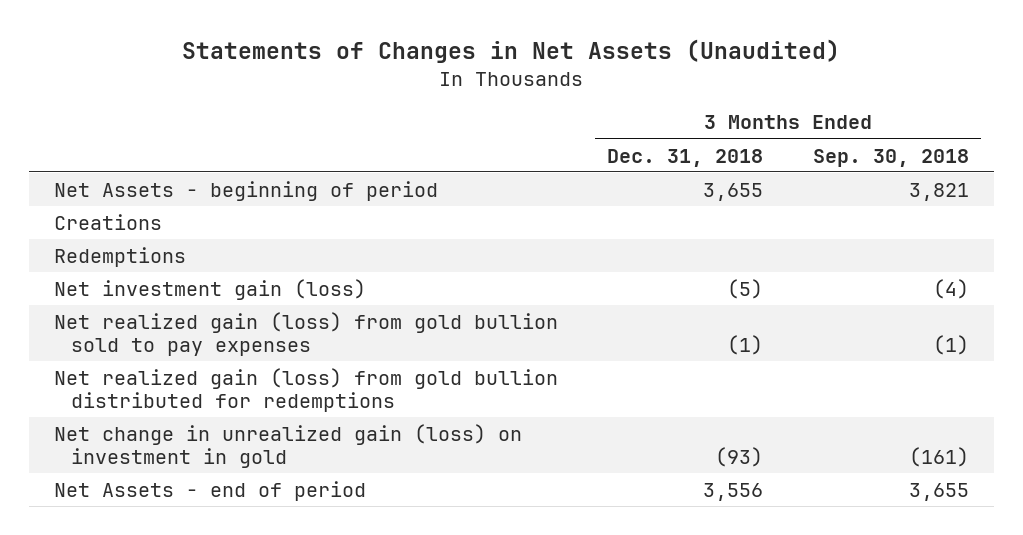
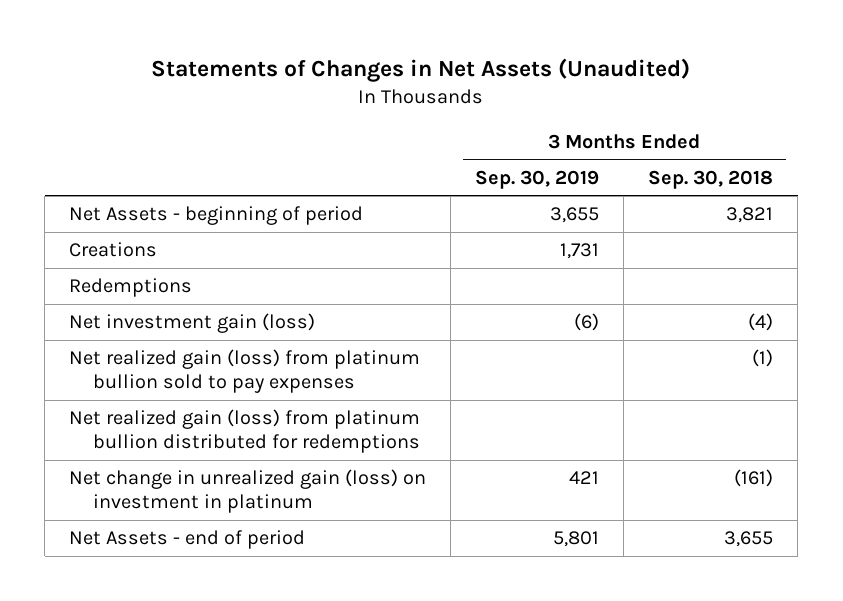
[607,148,764,167] Dec. 31, 2018 -> none
none -> [475,169,600,189] Sep. 30, 2019
[53,311,558,356] Net realized gain (loss) from gold bullion sold to pay expenses -> [69,349,421,393] Net realized gain (loss) from platinum bullion sold to pay expenses
[53,367,558,412] Net realized gain (loss) from gold bullion distributed for redemptions -> [69,409,421,453] Net realized gain (loss) from platinum bullion distributed for redemptions
[53,423,522,468] Net change in unrealized gain (loss) on investment in gold -> [69,469,427,513] Net change in unrealized gain (loss) on investment in platinum

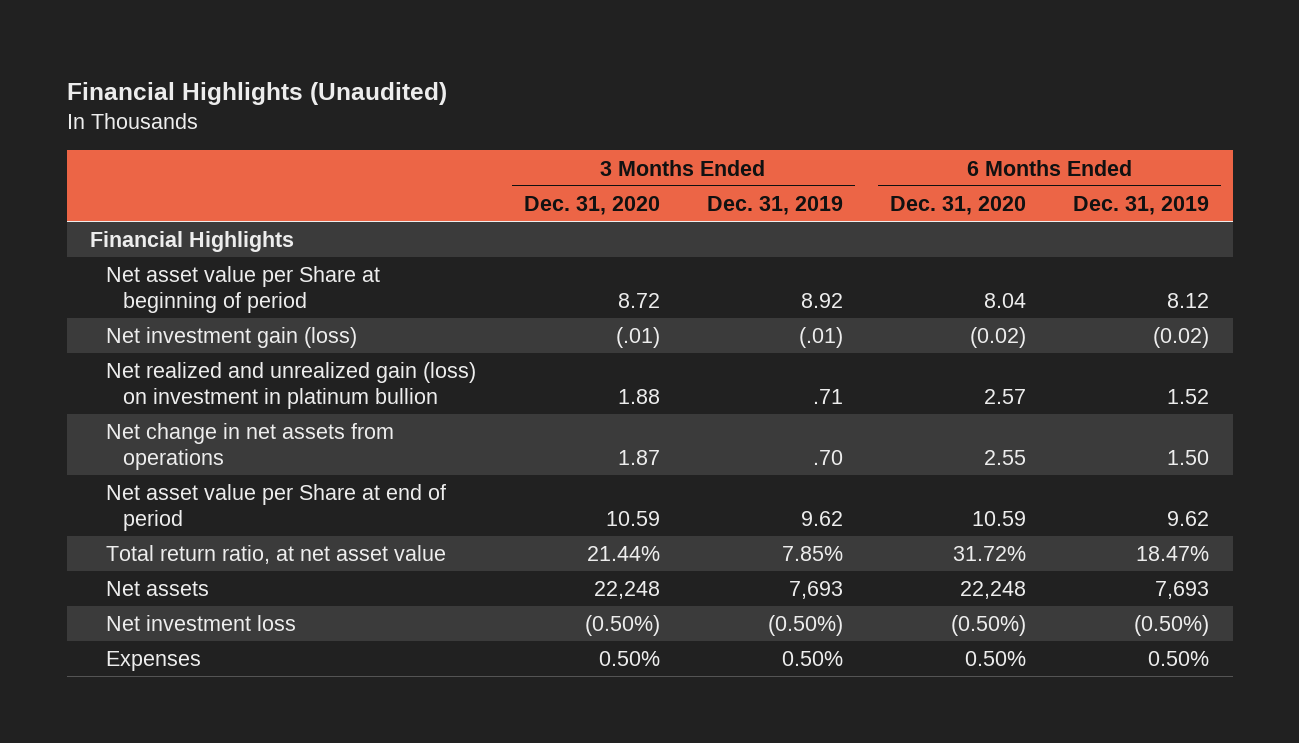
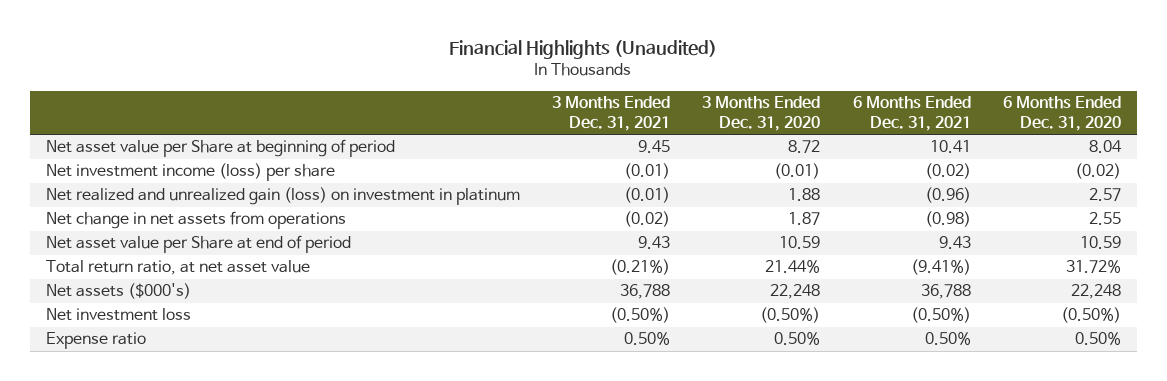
[706,195,843,215] Dec. 31, 2019 -> none
[1073,195,1210,215] Dec. 31, 2019 -> none
none -> [552,96,671,131] 3 Months Ended Dec. 31, 2021
none -> [852,96,971,131] 6 Months Ended Dec. 31, 2021
[90,231,295,253] Financial Highlights -> none
[106,327,358,349] Net investment gain (loss) -> [46,163,336,182] Net investment income (loss) per share
[615,327,660,349] (.01) -> [774,163,821,180] (0.01)
[106,362,477,410] Net realized and unrealized gain (loss) on investment in platinum bullion -> [46,187,521,206] Net realized and unrealized gain (loss) on investment in platinum
[106,581,210,597] Net assets -> [46,283,192,300] Net assets ($000's)
[106,651,202,672] Expenses -> [46,332,147,350] Expense ratio

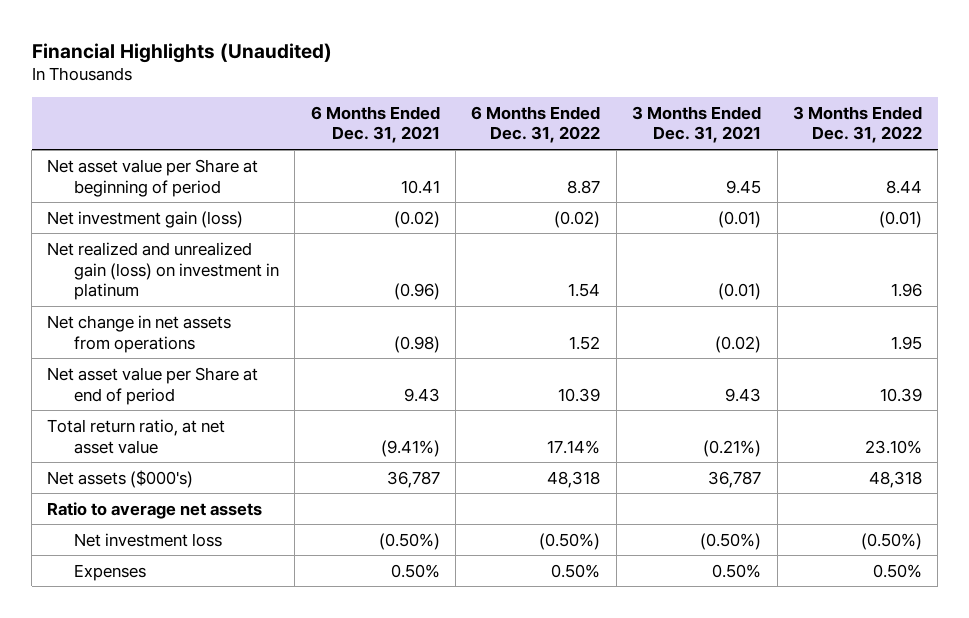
[702,96,821,131] 3 Months Ended Dec. 31, 2020 -> none
[1002,96,1121,131] 6 Months Ended Dec. 31, 2020 -> none
none -> [471,105,601,144] 6 Months Ended Dec. 31, 2022
none -> [792,105,922,144] 3 Months Ended Dec. 31, 2022
[46,163,336,182] Net investment income (loss) per share -> [47,210,244,228] Net investment gain (loss)
[620,284,671,300] 36,788 -> [708,470,762,488] 36,787
[920,284,971,300] 36,788 -> [386,470,440,488] 36,787
none -> [47,501,263,519] Ratio to average net assets
[46,332,147,350] Expense ratio -> [73,563,146,581] Expenses

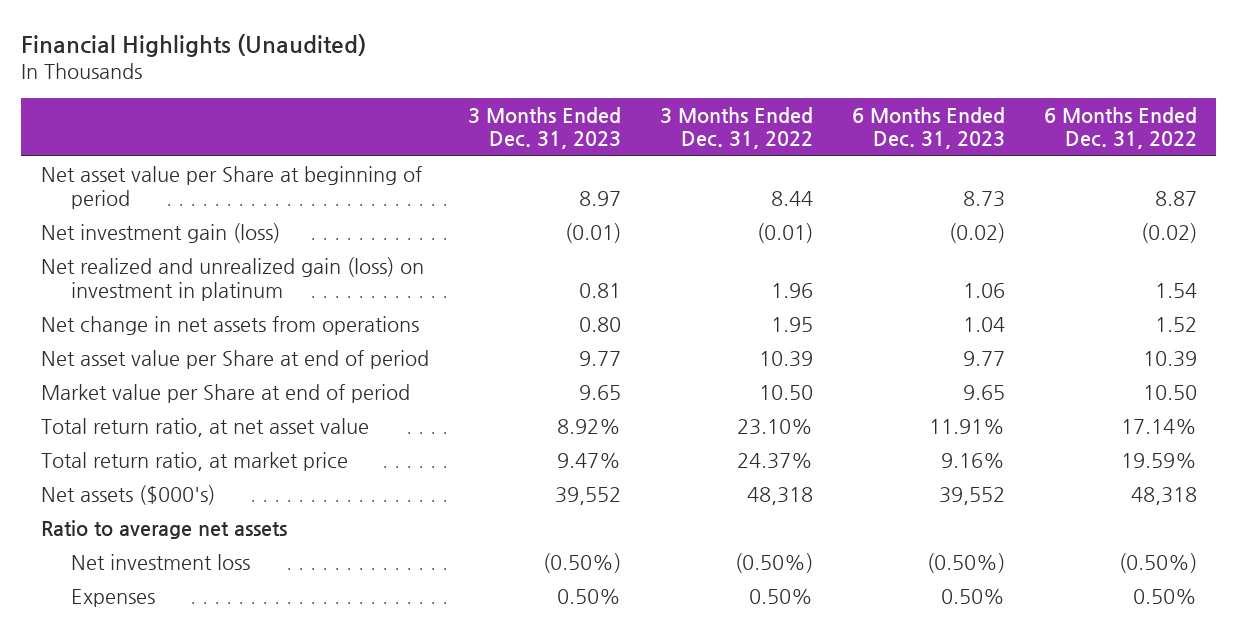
[310,105,440,144] 6 Months Ended Dec. 31, 2021 -> none
[632,105,762,144] 3 Months Ended Dec. 31, 2021 -> none
none -> [467,106,621,150] 3 Months Ended Dec. 31, 2023
none -> [851,106,1005,150] 6 Months Ended Dec. 31, 2023
none -> [40,383,410,403] Market value per Share at end of period
none -> [40,451,348,471] Total return ratio, at market price

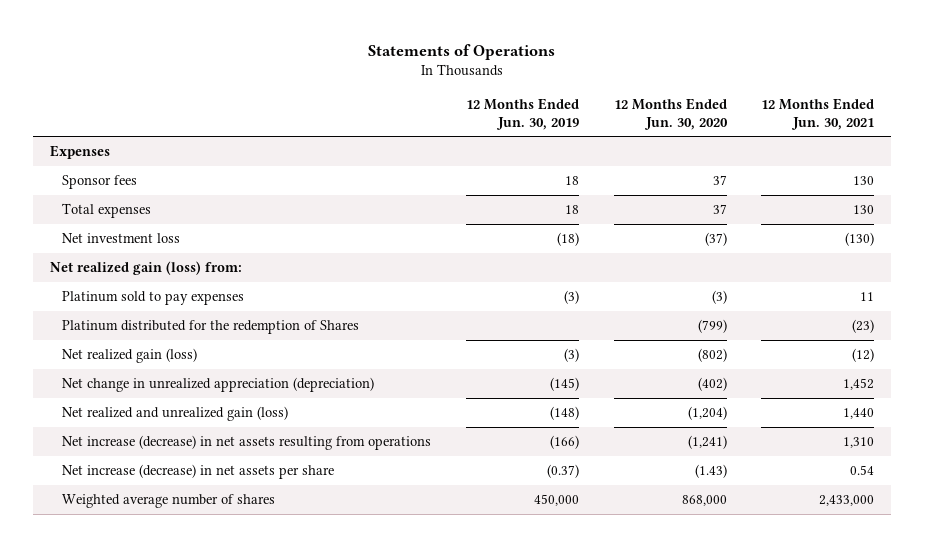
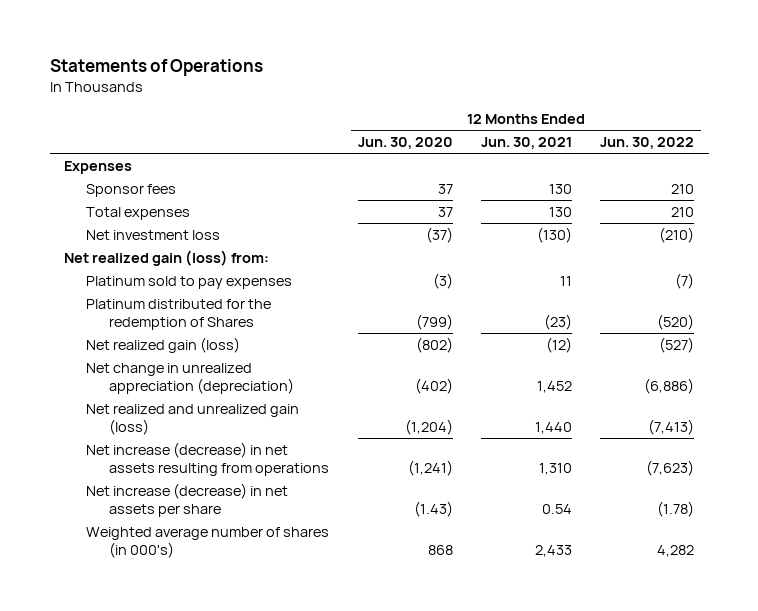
[465,98,579,130] 12 Months Ended Jun. 30, 2019 -> none
none -> [600,136,695,149] Jun. 30, 2022
[62,494,276,509] Weighted average number of shares -> [86,526,330,559] Weighted average number of shares (in 000's)
[681,495,727,507] 868,000 -> [427,545,453,556] 868
[819,495,875,507] 2,433,000 -> [534,545,572,558] 2,433

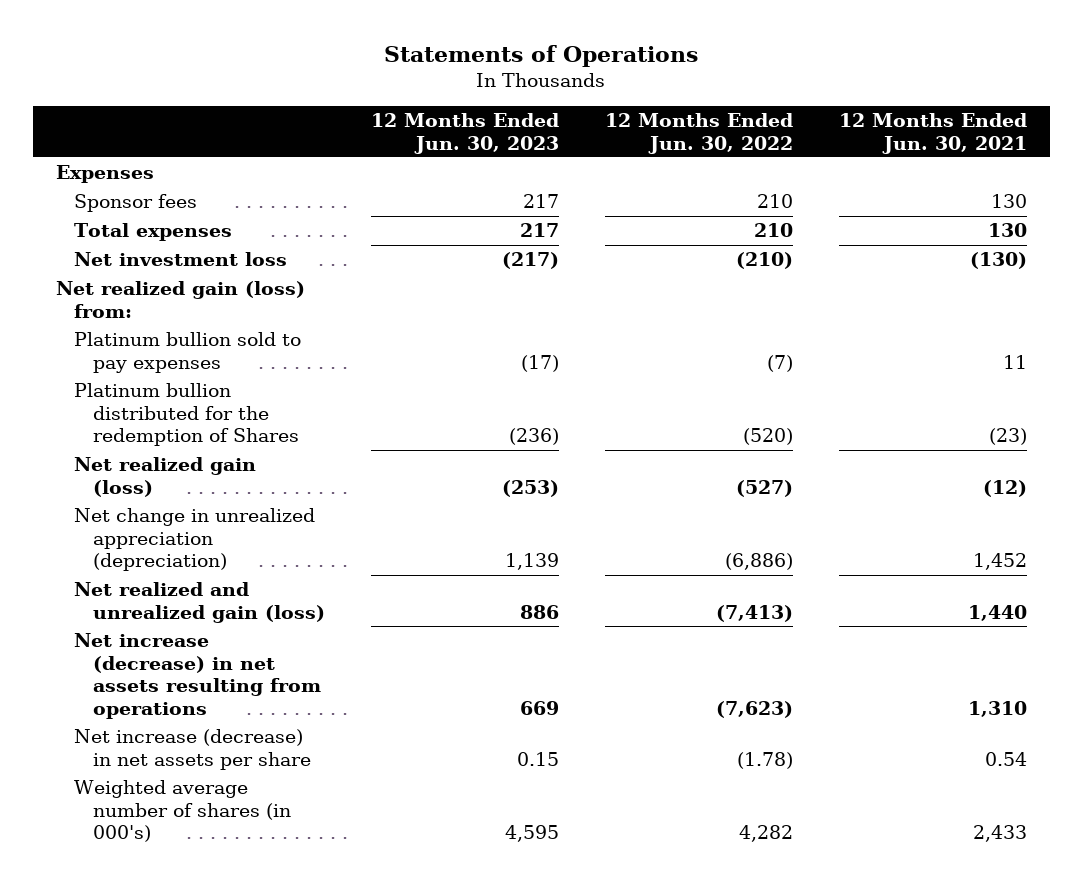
[357,136,453,149] Jun. 30, 2020 -> none
none -> [370,112,559,154] 12 Months Ended Jun. 30, 2023
[86,275,293,289] Platinum sold to pay expenses -> [74,332,302,373] Platinum bullion sold to pay expenses
[86,298,272,331] Platinum distributed for the redemption of Shares -> [74,383,299,447] Platinum bullion distributed for the redemption of Shares

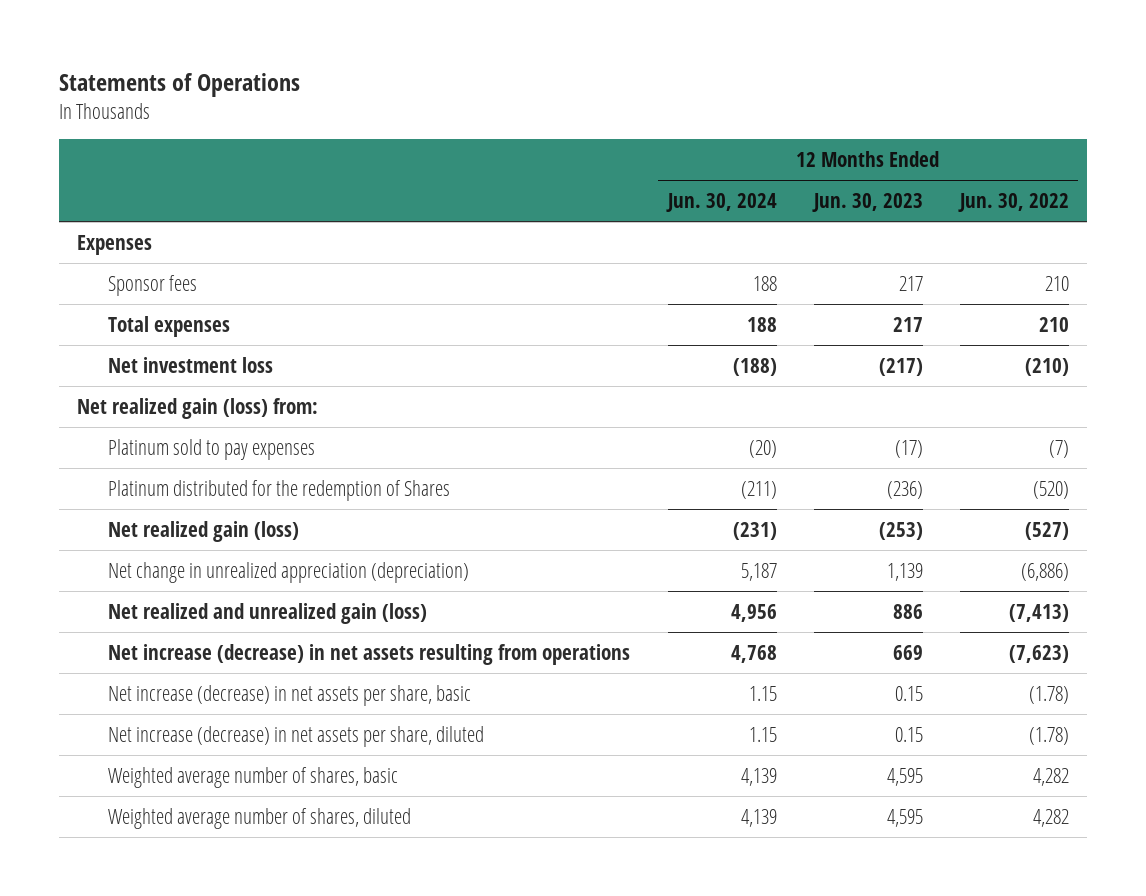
[839,112,1028,154] 12 Months Ended Jun. 30, 2021 -> none
none -> [665,193,777,213] Jun. 30, 2024
[74,332,302,373] Platinum bullion sold to pay expenses -> [108,438,316,460] Platinum sold to pay expenses
[74,383,299,447] Platinum bullion distributed for the redemption of Shares -> [108,479,451,501] Platinum distributed for the redemption of Shares
[74,729,311,770] Net increase (decrease) in net assets per share -> [108,684,472,706] Net increase (decrease) in net assets per share, basic
none -> [108,725,485,747] Net increase (decrease) in net assets per share, diluted
[74,780,291,843] Weighted average number of shares (in 000's) -> [108,766,399,788] Weighted average number of shares, basic
none -> [108,807,412,829] Weighted average number of shares, diluted

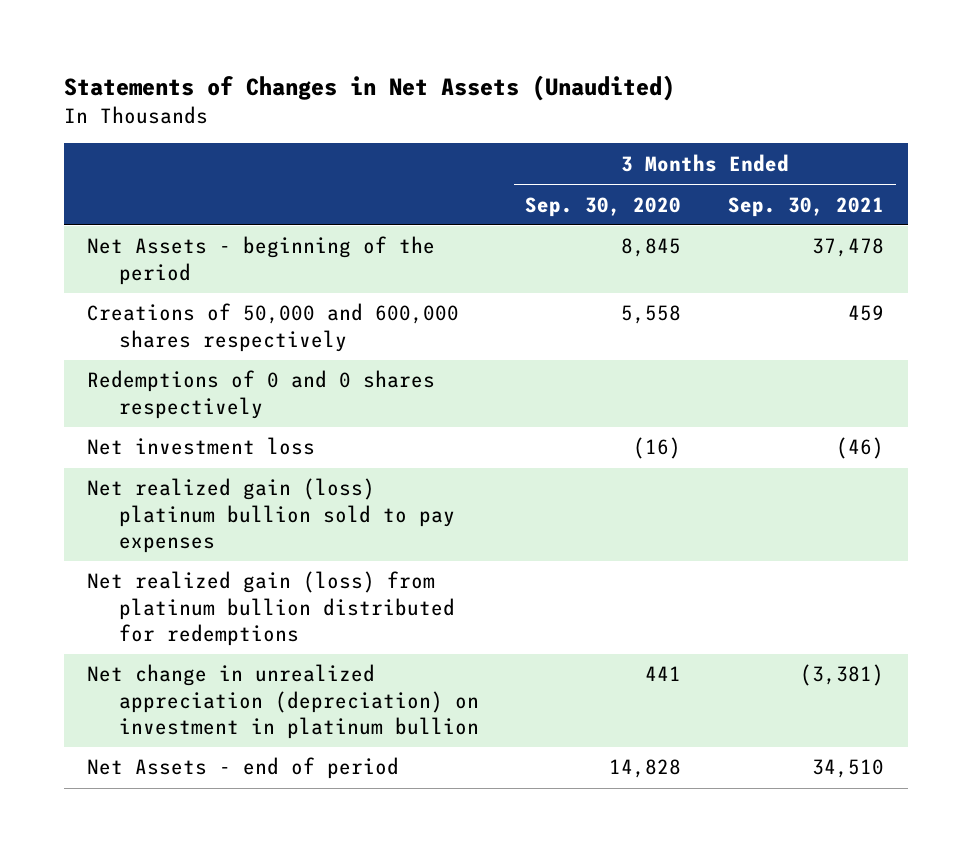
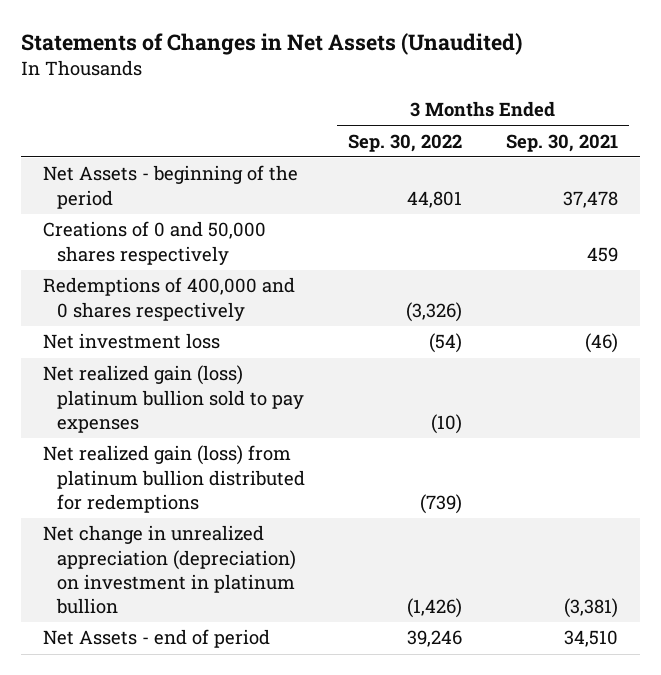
[525,196,682,217] Sep. 30, 2020 -> none
none -> [348,133,463,152] Sep. 30, 2022
[87,303,460,352] Creations of 50,000 and 600,000 shares respectively -> [43,221,267,265] Creations of 0 and 50,000 shares respectively
[87,370,436,419] Redemptions of 0 and 0 shares respectively -> [43,277,296,321] Redemptions of 400,000 and 0 shares respectively

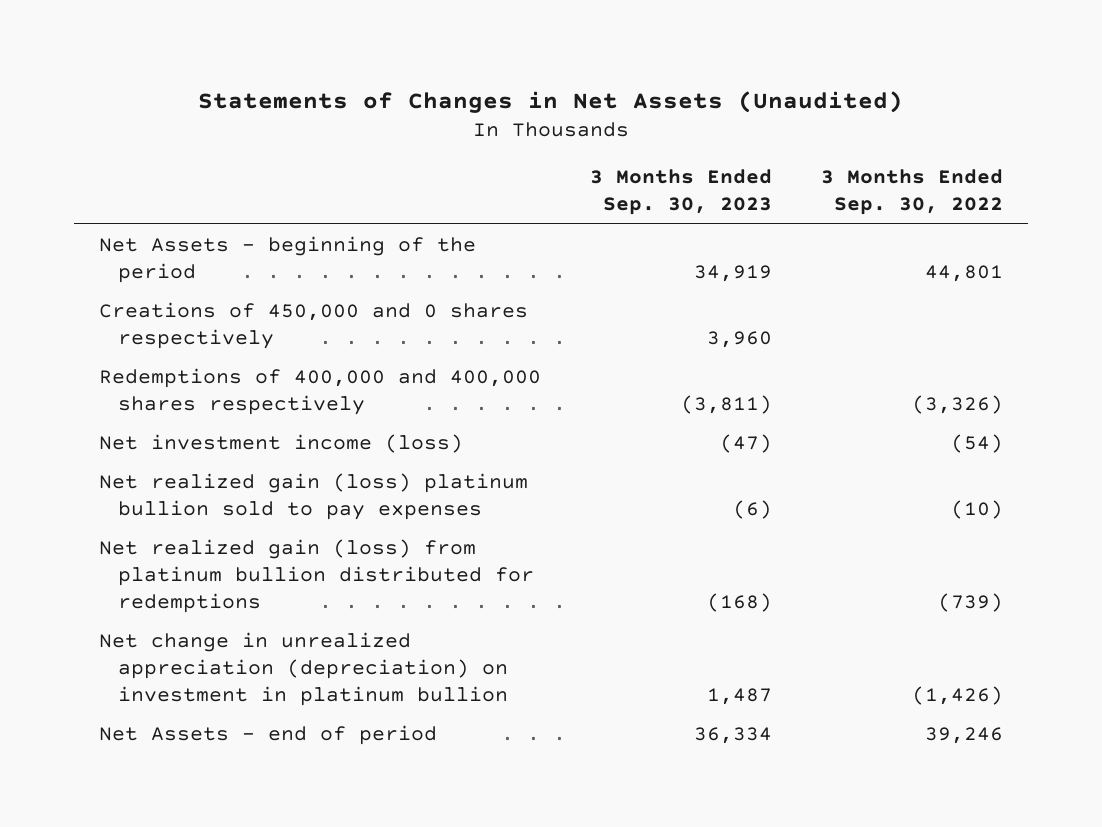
[506,133,619,152] Sep. 30, 2021 -> none
none -> [590,169,773,216] 3 Months Ended Sep. 30, 2023
[43,221,267,265] Creations of 0 and 50,000 shares respectively -> [99,301,529,349] Creations of 450,000 and 0 shares respectively
[43,277,296,321] Redemptions of 400,000 and 0 shares respectively -> [99,367,542,415] Redemptions of 400,000 and 400,000 shares respectively
[43,333,221,350] Net investment loss -> [99,433,464,453] Net investment income (loss)

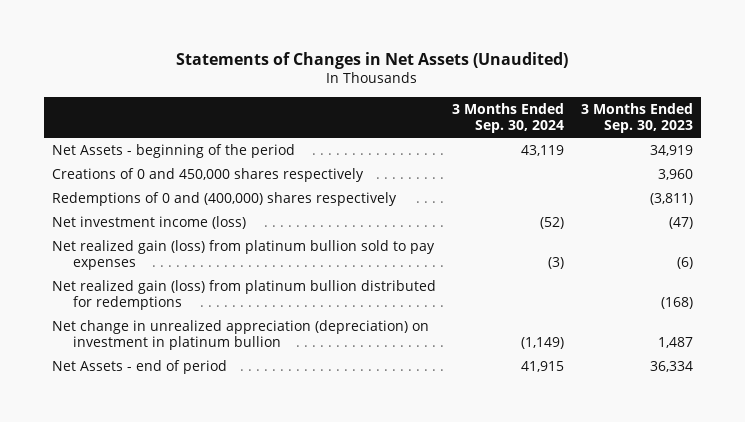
[821,169,1004,216] 3 Months Ended Sep. 30, 2022 -> none
none -> [452,102,565,134] 3 Months Ended Sep. 30, 2024
[99,301,529,349] Creations of 450,000 and 0 shares respectively -> [52,167,365,182] Creations of 0 and 450,000 shares respectively
[99,367,542,415] Redemptions of 400,000 and 400,000 shares respectively -> [52,191,398,206] Redemptions of 0 and (400,000) shares respectively
[99,472,529,520] Net realized gain (loss) platinum bullion sold to pay expenses -> [52,239,436,271] Net realized gain (loss) from platinum bullion sold to pay expenses

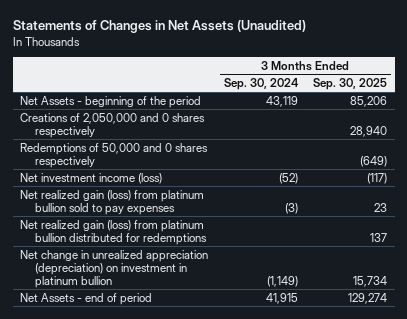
[580,102,693,134] 3 Months Ended Sep. 30, 2023 -> none
none -> [313,77,388,90] Sep. 30, 2025
[52,167,365,182] Creations of 0 and 450,000 shares respectively -> [20,112,206,138] Creations of 2,050,000 and 0 shares respectively
[52,191,398,206] Redemptions of 0 and (400,000) shares respectively -> [20,142,209,168] Redemptions of 50,000 and 0 shares respectively

